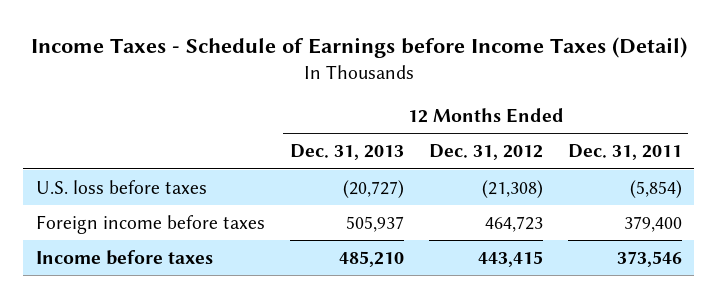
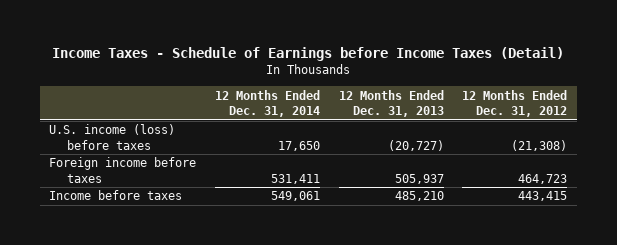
[567,144,682,161] Dec. 31, 2011 -> none
none -> [215,89,321,117] 12 Months Ended Dec. 31, 2014
[35,179,207,194] U.S. loss before taxes -> [49,124,176,150] U.S. income (loss) before taxes

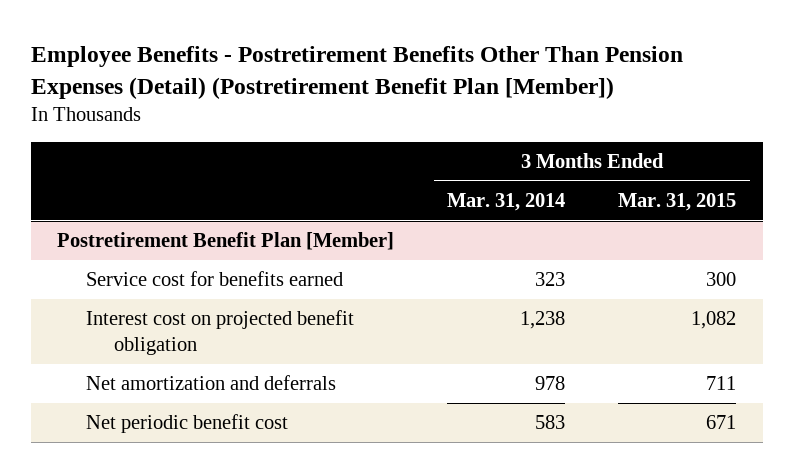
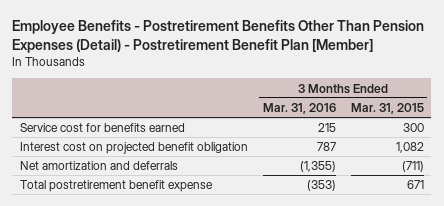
[30,46,683,99] Employee Benefits - Postretirement Benefits Other Than Pension Expenses (Detail) (Postretirement Benefit Plan [Member]) -> [12,20,425,54] Employee Benefits - Postretirement Benefits Other Than Pension Expenses (Detail) - Postretirement Benefit Plan [Member]
[447,192,566,211] Mar. 31, 2014 -> none
none -> [262,103,336,115] Mar. 31, 2016
[57,232,395,251] Postretirement Benefit Plan [Member] -> none
[706,376,737,391] 711 -> [401,161,424,173] (711)
[85,414,288,434] Net periodic benefit cost -> [19,180,213,193] Total postretirement benefit expense

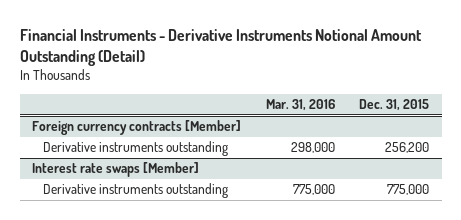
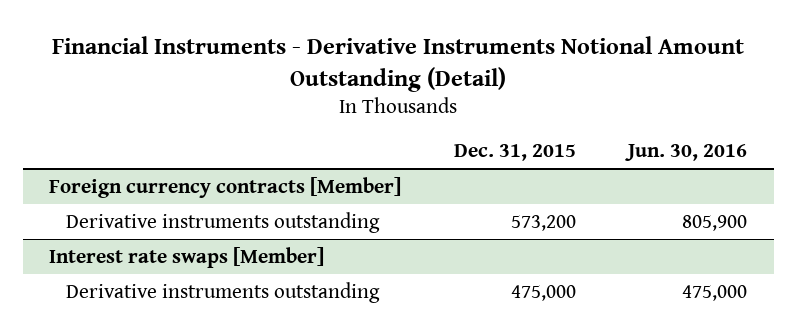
[265,99,335,112] Mar. 31, 2016 -> none
none -> [625,144,748,162] Jun. 30, 2016
[385,142,430,154] 256,200 -> [510,214,576,231] 573,200
[387,184,430,196] 775,000 -> [510,284,576,301] 475,000

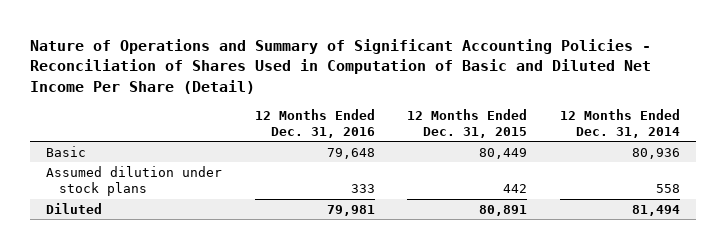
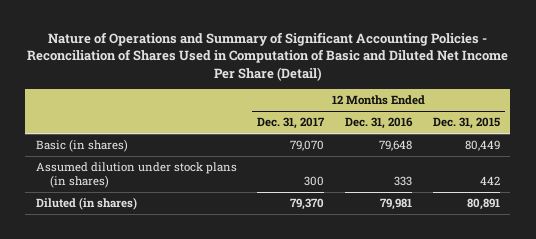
[559,108,680,139] 12 Months Ended Dec. 31, 2014 -> none
none -> [257,117,326,130] Dec. 31, 2017
[46,145,87,157] Basic -> [35,139,128,153] Basic (in shares)
[46,165,223,197] Assumed dilution under stock plans -> [35,162,237,188] Assumed dilution under stock plans (in shares)
[46,202,103,214] Diluted -> [35,197,137,211] Diluted (in shares)

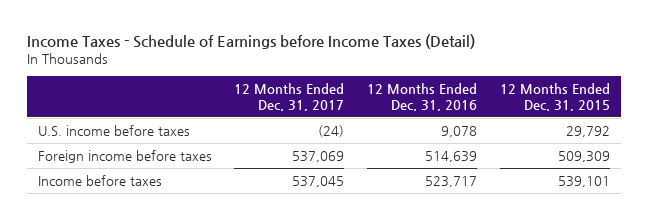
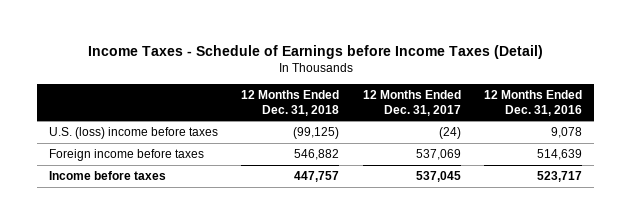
[499,82,610,111] 12 Months Ended Dec. 31, 2015 -> none
none -> [241,90,340,116] 12 Months Ended Dec. 31, 2018
[37,124,190,136] U.S. income before taxes -> [48,126,218,139] U.S. (loss) income before taxes

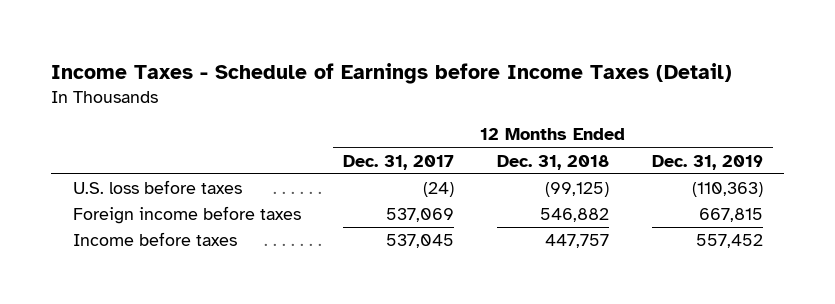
[484,90,583,116] 12 Months Ended Dec. 31, 2016 -> none
none -> [651,154,763,170] Dec. 31, 2019
[48,126,218,139] U.S. (loss) income before taxes -> [72,180,242,195] U.S. loss before taxes

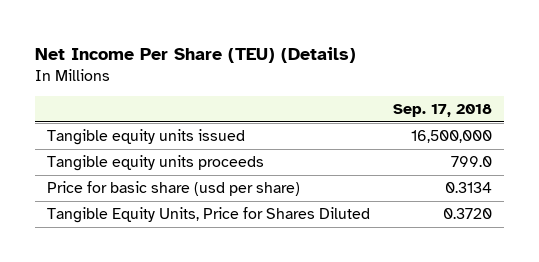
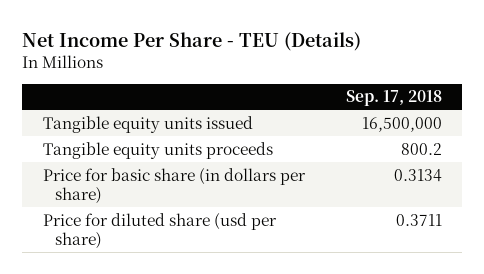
[35,46,357,63] Net Income Per Share (TEU) (Details) -> [22,31,362,51] Net Income Per Share - TEU (Details)
[451,156,493,168] 799.0 -> [400,142,442,155] 800.2
[47,181,301,197] Price for basic share (usd per share) -> [42,167,306,204] Price for basic share (in dollars per share)
[47,207,371,224] Tangible Equity Units, Price for Shares Diluted -> [42,212,277,249] Price for diluted share (usd per share)
[443,208,493,220] 0.3720 -> [395,213,442,226] 0.3711

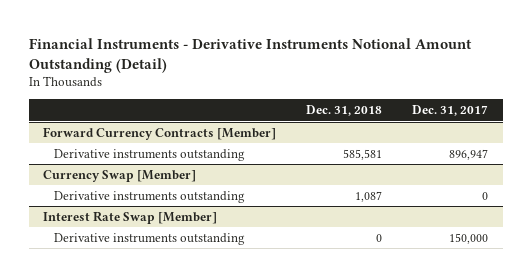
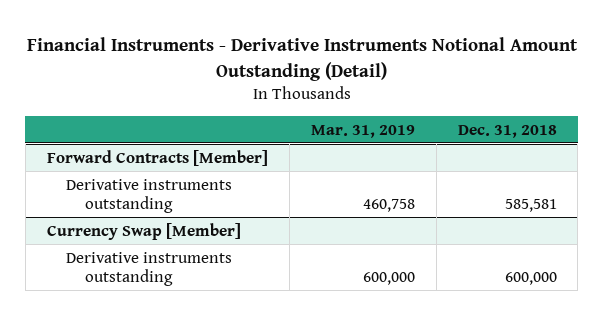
[411,105,488,117] Dec. 31, 2017 -> none
none -> [310,124,415,138] Mar. 31, 2019
[43,126,277,140] Forward Currency Contracts [Member] -> [46,149,268,166] Forward Contracts [Member]
[43,210,218,224] Interest Rate Swap [Member] -> none
[53,232,245,245] Derivative instruments outstanding -> none
[355,190,383,202] 1,087 -> [504,271,557,285] 600,000

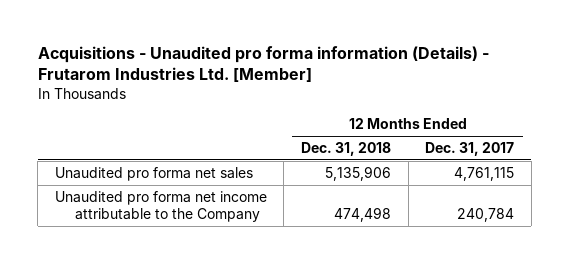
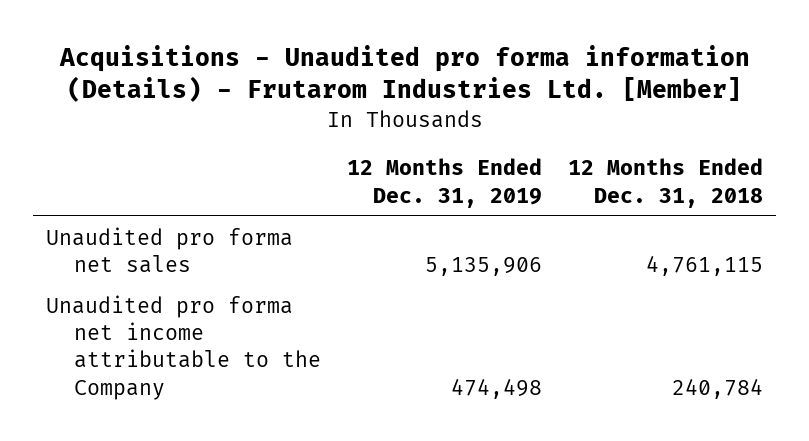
[425,142,515,157] Dec. 31, 2017 -> none
none -> [346,158,542,208] 12 Months Ended Dec. 31, 2019
[324,165,391,181] 5,135,906 -> [645,255,763,277] 4,761,115
[333,207,391,223] 474,498 -> [671,377,763,399] 240,784

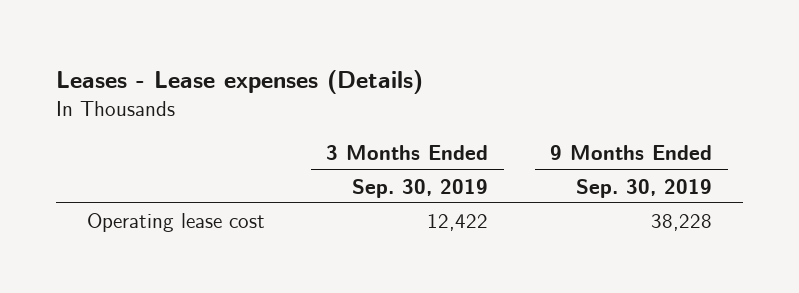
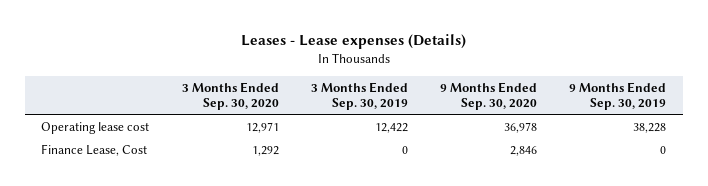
none -> [181,81,279,111] 3 Months Ended Sep. 30, 2020
none -> [440,81,538,111] 9 Months Ended Sep. 30, 2020
none -> [41,143,148,156] Finance Lease, Cost

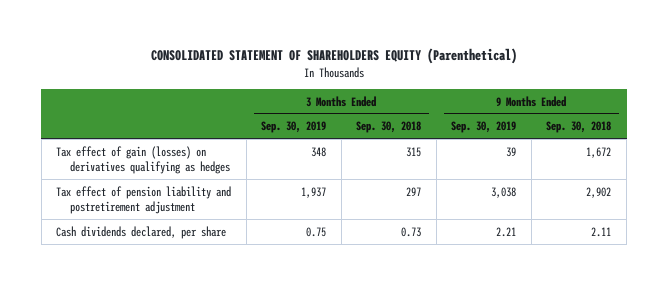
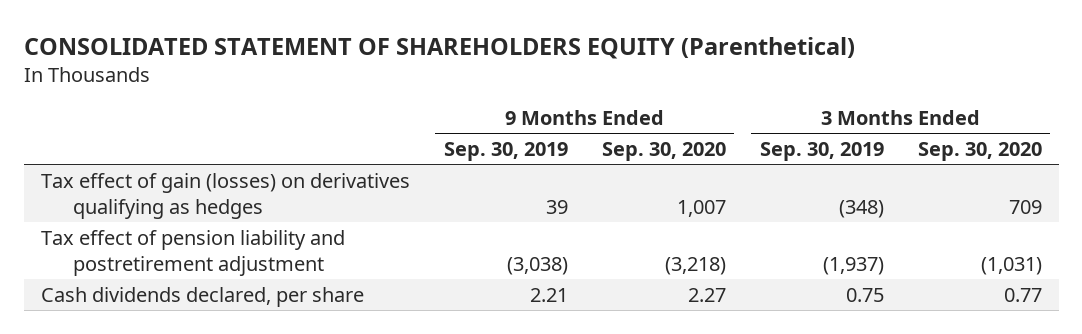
[356,121,422,134] Sep. 30, 2018 -> none
[546,121,612,134] Sep. 30, 2018 -> none
none -> [601,142,726,162] Sep. 30, 2020
none -> [917,142,1042,162] Sep. 30, 2020
[311,146,327,157] 348 -> [838,199,884,218] (348)
[301,186,327,198] 1,937 -> [822,256,884,275] (1,937)
[491,186,517,198] 3,038 -> [506,256,568,275] (3,038)

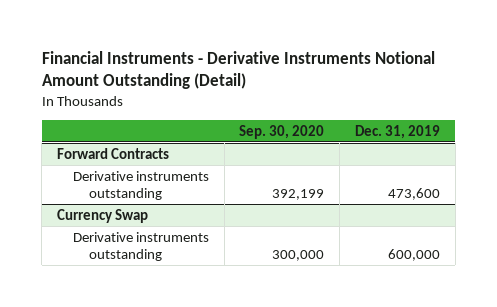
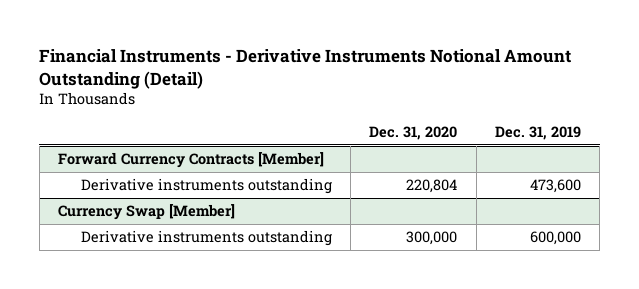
[239,124,325,139] Sep. 30, 2020 -> none
none -> [369,125,458,140] Dec. 31, 2020
[56,147,169,159] Forward Contracts -> [58,152,325,169] Forward Currency Contracts [Member]
[56,208,148,223] Currency Swap -> [58,204,236,221] Currency Swap [Member]

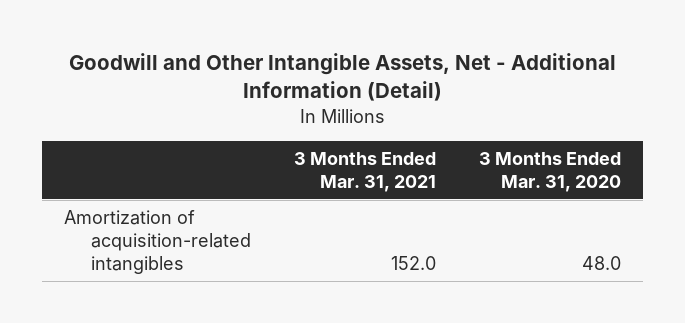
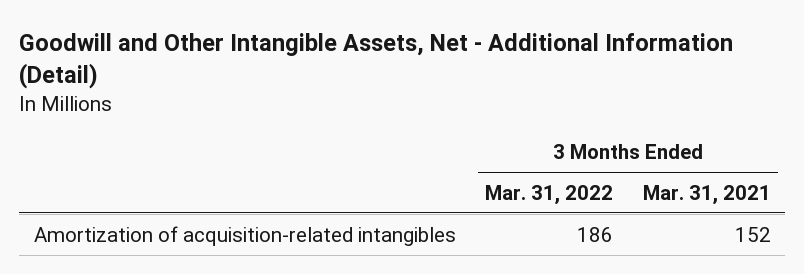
[479,151,622,192] 3 Months Ended Mar. 31, 2020 -> none
none -> [485,184,614,205] Mar. 31, 2022
[391,256,437,271] 152.0 -> [734,226,771,242] 152

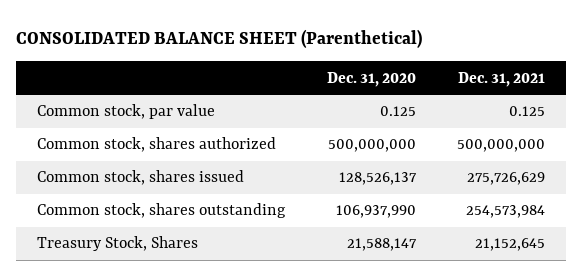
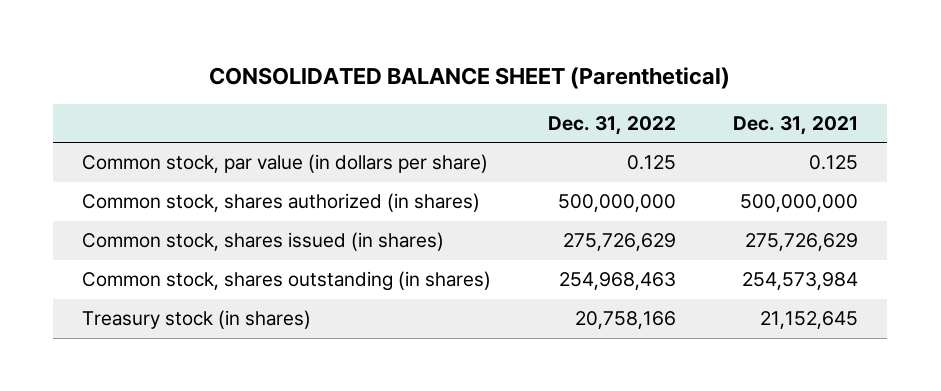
[326,71,416,87] Dec. 31, 2020 -> none
none -> [548,115,677,135] Dec. 31, 2022
[37,104,216,120] Common stock, par value -> [82,154,489,174] Common stock, par value (in dollars per share)
[37,137,277,153] Common stock, shares authorized -> [82,193,481,213] Common stock, shares authorized (in shares)
[37,170,245,186] Common stock, shares issued -> [82,232,445,252] Common stock, shares issued (in shares)
[37,203,287,219] Common stock, shares outstanding -> [82,271,492,292] Common stock, shares outstanding (in shares)
[37,236,199,252] Treasury Stock, Shares -> [82,310,312,330] Treasury stock (in shares)

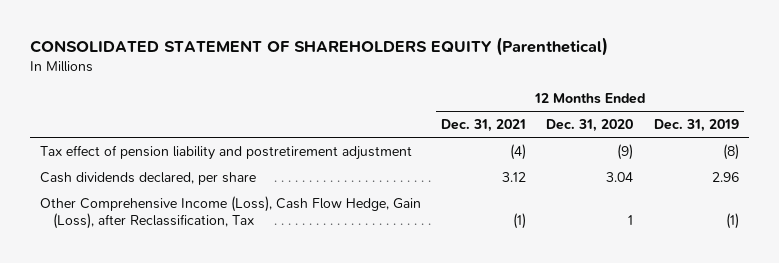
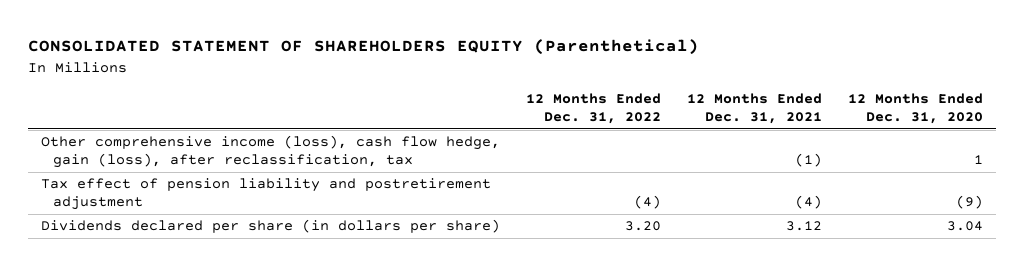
[653,118,739,132] Dec. 31, 2019 -> none
none -> [525,93,661,125] 12 Months Ended Dec. 31, 2022
none -> [40,135,500,169] Other comprehensive income (loss), cash flow hedge, gain (loss), after reclassification, tax
[39,195,421,229] Other Comprehensive Income (Loss), Cash Flow Hedge, Gain (Loss), after Reclassification, Tax -> none
[39,171,256,185] Cash dividends declared, per share -> [40,219,500,234] Dividends declared per share (in dollars per share)

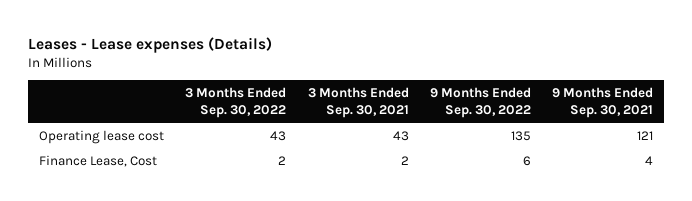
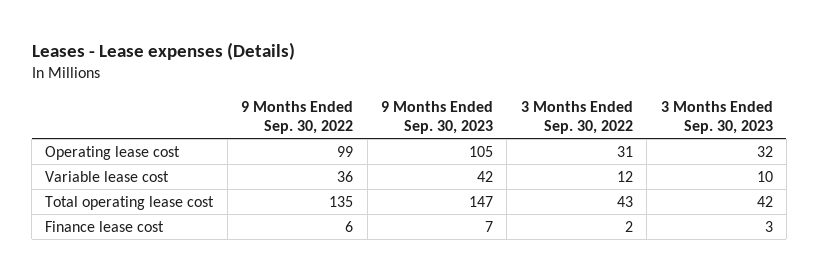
[307,87,409,119] 3 Months Ended Sep. 30, 2021 -> none
[552,87,654,119] 9 Months Ended Sep. 30, 2021 -> none
none -> [380,100,493,135] 9 Months Ended Sep. 30, 2023
none -> [660,100,773,135] 3 Months Ended Sep. 30, 2023
[270,130,287,141] 43 -> [616,145,633,157] 31
[510,130,531,141] 135 -> [337,145,354,157] 99
none -> [45,170,170,182] Variable lease cost
none -> [45,195,215,210] Total operating lease cost
[38,154,157,167] Finance Lease, Cost -> [45,220,165,232] Finance lease cost

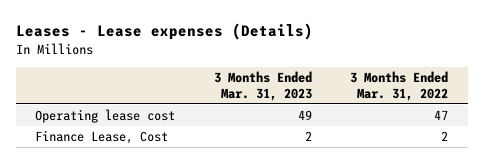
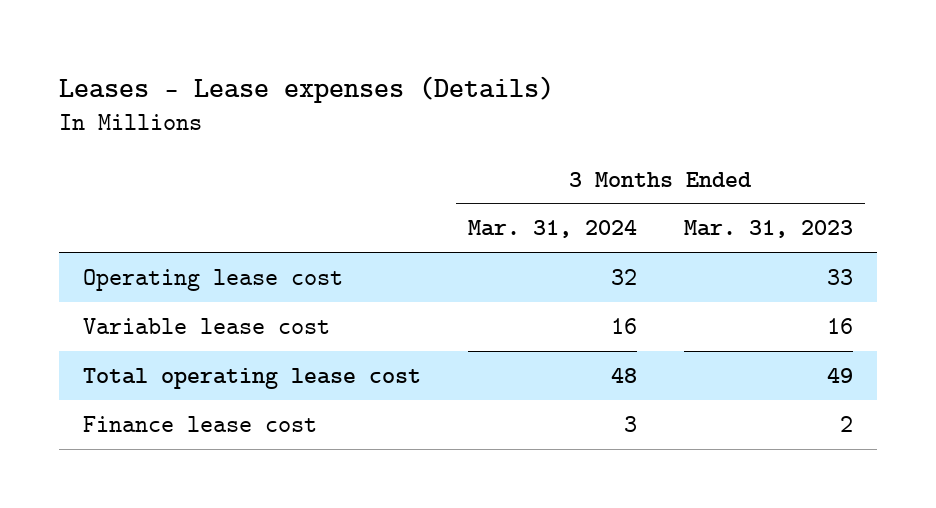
[350,70,449,101] 3 Months Ended Mar. 31, 2022 -> none
none -> [467,220,637,239] Mar. 31, 2024
[297,109,312,120] 49 -> [827,268,854,285] 33
none -> [82,317,330,334] Variable lease cost
none -> [82,367,421,389] Total operating lease cost
[34,129,168,144] Finance Lease, Cost -> [82,415,317,432] Finance lease cost

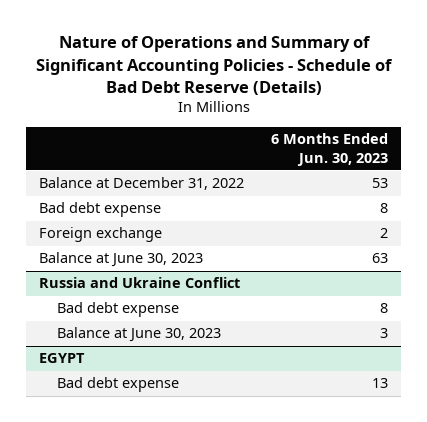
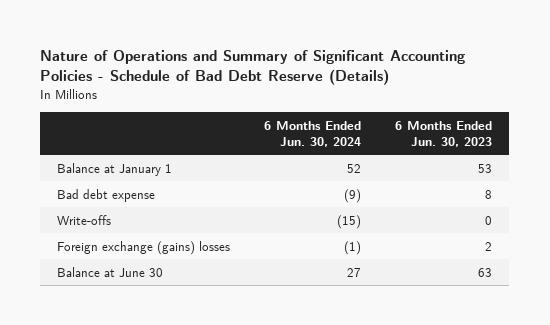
none -> [264,120,362,147] 6 Months Ended Jun. 30, 2024
[39,202,162,218] Bad debt expense -> none
[39,227,163,243] Foreign exchange -> none
[39,252,204,268] Balance at June 30, 2023 -> none
[39,277,241,289] Russia and Ukraine Conflict -> none
[39,177,245,191] Balance at December 31, 2022 -> [57,162,173,176] Balance at January 1
[39,353,86,364] EGYPT -> none
[57,377,180,393] Bad debt expense -> none
none -> [57,214,112,225] Write-offs
none -> [57,240,231,255] Foreign exchange (gains) losses
[57,327,222,343] Balance at June 30, 2023 -> [57,266,164,277] Balance at June 30
[379,328,388,339] 3 -> [478,267,493,277] 63

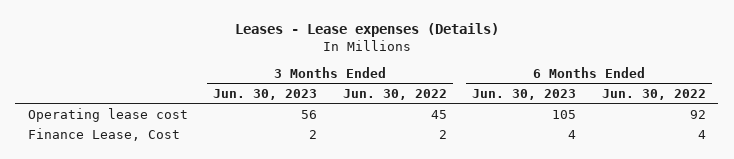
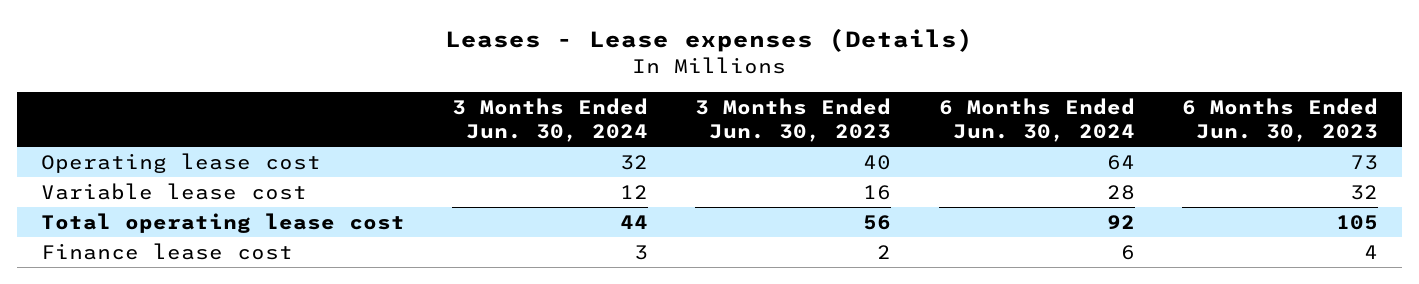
[342,88,447,100] Jun. 30, 2022 -> none
[601,88,706,100] Jun. 30, 2022 -> none
none -> [451,97,648,143] 3 Months Ended Jun. 30, 2024
none -> [938,97,1135,143] 6 Months Ended Jun. 30, 2024
[301,109,318,119] 56 -> [863,154,892,170] 40
[552,109,577,119] 105 -> [1349,154,1378,170] 73
none -> [40,182,307,200] Variable lease cost
none -> [40,212,405,233] Total operating lease cost
[27,127,180,141] Finance Lease, Cost -> [40,242,293,260] Finance lease cost

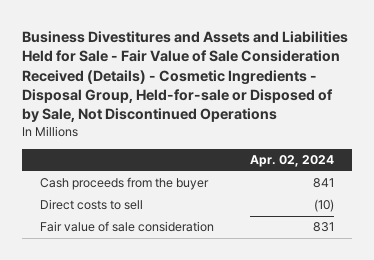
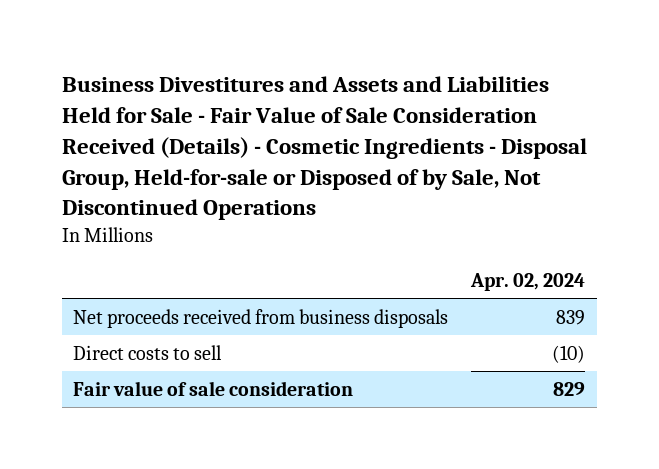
[40,177,210,191] Cash proceeds from the buyer -> [73,308,449,328] Net proceeds received from business disposals
[313,178,335,189] 841 -> [556,309,586,325] 839
[313,222,335,233] 831 -> [553,381,586,396] 829

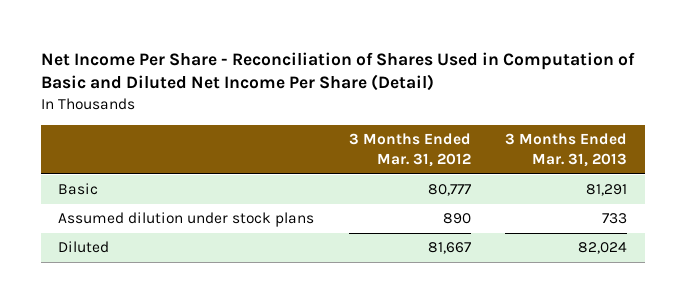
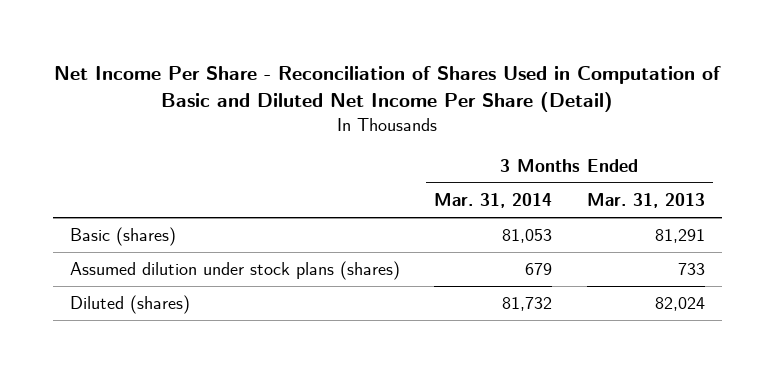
[348,133,471,168] 3 Months Ended Mar. 31, 2012 -> none
none -> [434,192,553,208] Mar. 31, 2014
[57,183,98,196] Basic -> [70,227,177,247] Basic (shares)
[57,212,314,228] Assumed dilution under stock plans -> [70,261,401,281] Assumed dilution under stock plans (shares)
[57,241,109,254] Diluted -> [70,295,191,315] Diluted (shares)

